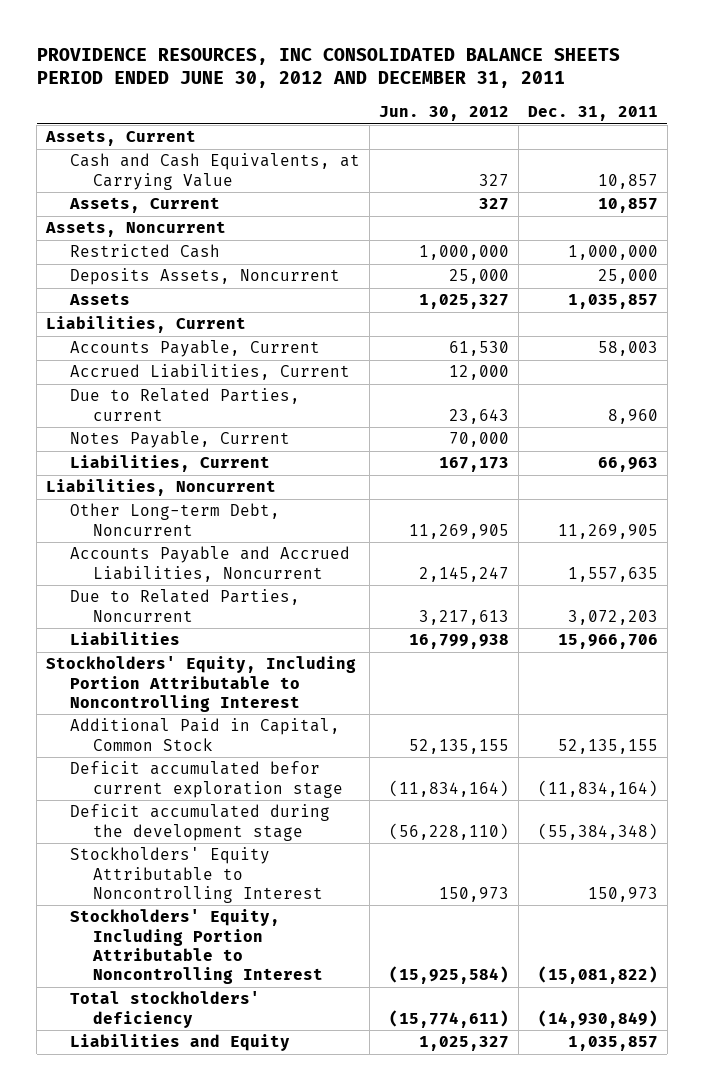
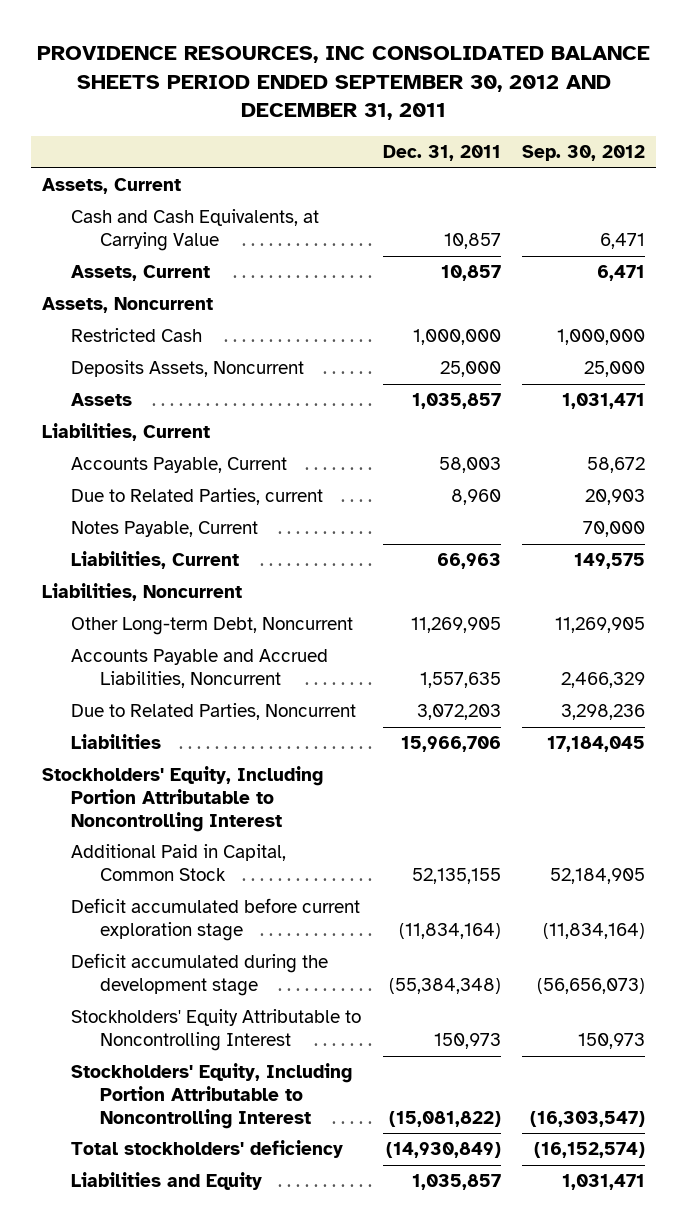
[36,47,620,89] PROVIDENCE RESOURCES, INC CONSOLIDATED BALANCE SHEETS PERIOD ENDED JUNE 30, 2012 AND DECEMBER 31, 2011 -> [36,45,650,121] PROVIDENCE RESOURCES, INC CONSOLIDATED BALANCE SHEETS PERIOD ENDED SEPTEMBER 30, 2012 AND DECEMBER 31, 2011
[378,106,509,122] Jun. 30, 2012 -> none
none -> [522,145,646,162] Sep. 30, 2012
[69,364,350,381] Accrued Liabilities, Current -> none
[69,761,344,798] Deficit accumulated befor current exploration stage -> [70,898,360,941] Deficit accumulated before current exploration stage

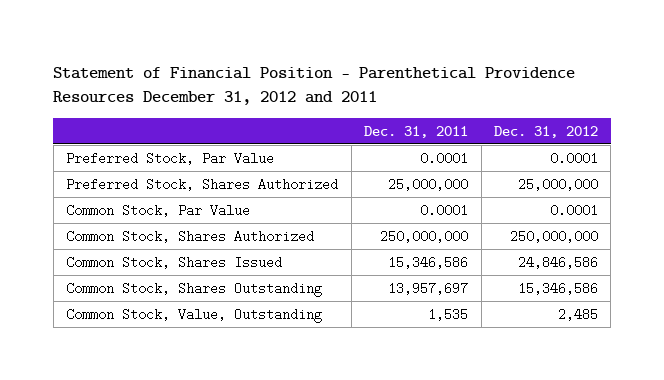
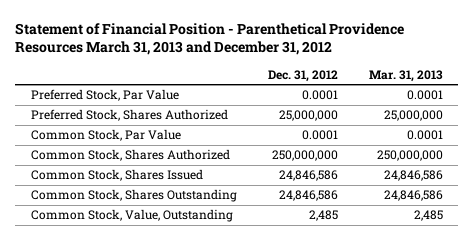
[53,66,576,106] Statement of Financial Position - Parenthetical Providence Resources December 31, 2012 and 2011 -> [14,22,404,56] Statement of Financial Position - Parenthetical Providence Resources March 31, 2013 and December 31, 2012
[364,125,469,138] Dec. 31, 2011 -> none
none -> [368,69,443,82] Mar. 31, 2013
[517,281,598,295] 15,346,586 -> [278,190,338,202] 24,846,586

